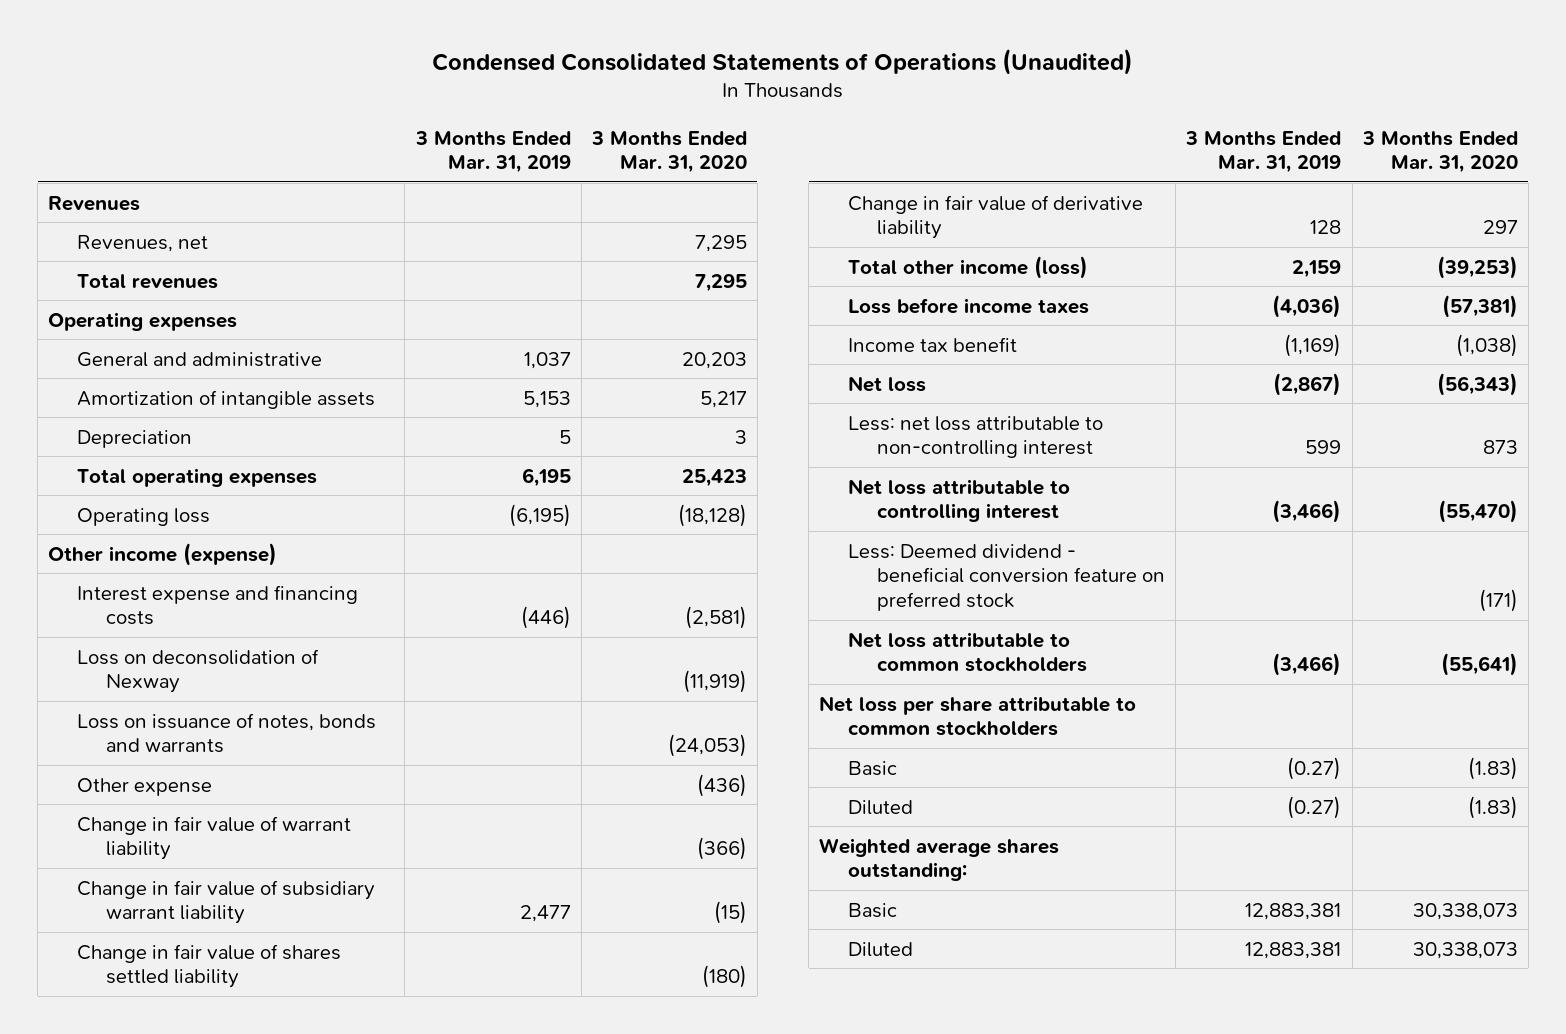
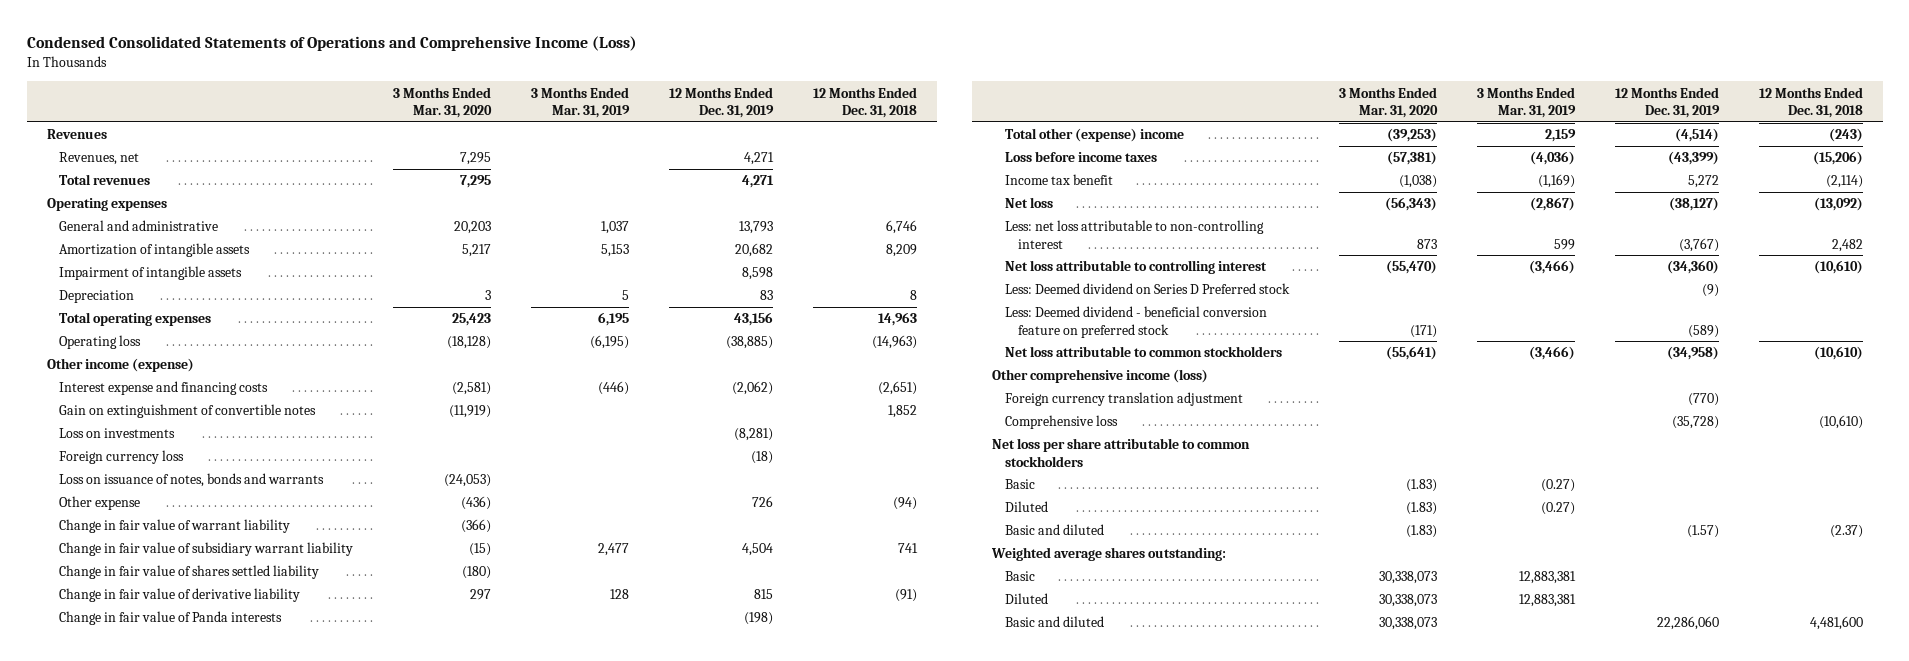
[432,48,1134,75] Condensed Consolidated Statements of Operations (Unaudited) -> [26,36,637,52] Condensed Consolidated Statements of Operations and Comprehensive Income (Loss)
none -> [669,86,775,119] 12 Months Ended Dec. 31, 2019
none -> [813,86,918,119] 12 Months Ended Dec. 31, 2018
none -> [59,266,243,281] Impairment of intangible assets
[77,648,320,694] Loss on deconsolidation of Nexway -> [59,404,317,419] Gain on extinguishment of convertible notes
none -> [59,428,176,439] Loss on investments
none -> [59,450,185,465] Foreign currency loss
none -> [59,611,283,626] Change in fair value of Panda interests
[848,255,1089,279] Total other income (loss) -> [1004,128,1184,143] Total other (expense) income
none -> [1004,283,1290,295] Less: Deemed dividend on Series D Preferred stock
none -> [992,369,1209,384] Other comprehensive income (loss)
none -> [1004,392,1243,407] Foreign currency translation adjustment
none -> [1004,415,1118,430] Comprehensive loss
none -> [1004,524,1104,536] Basic and diluted
none -> [1004,616,1104,628] Basic and diluted

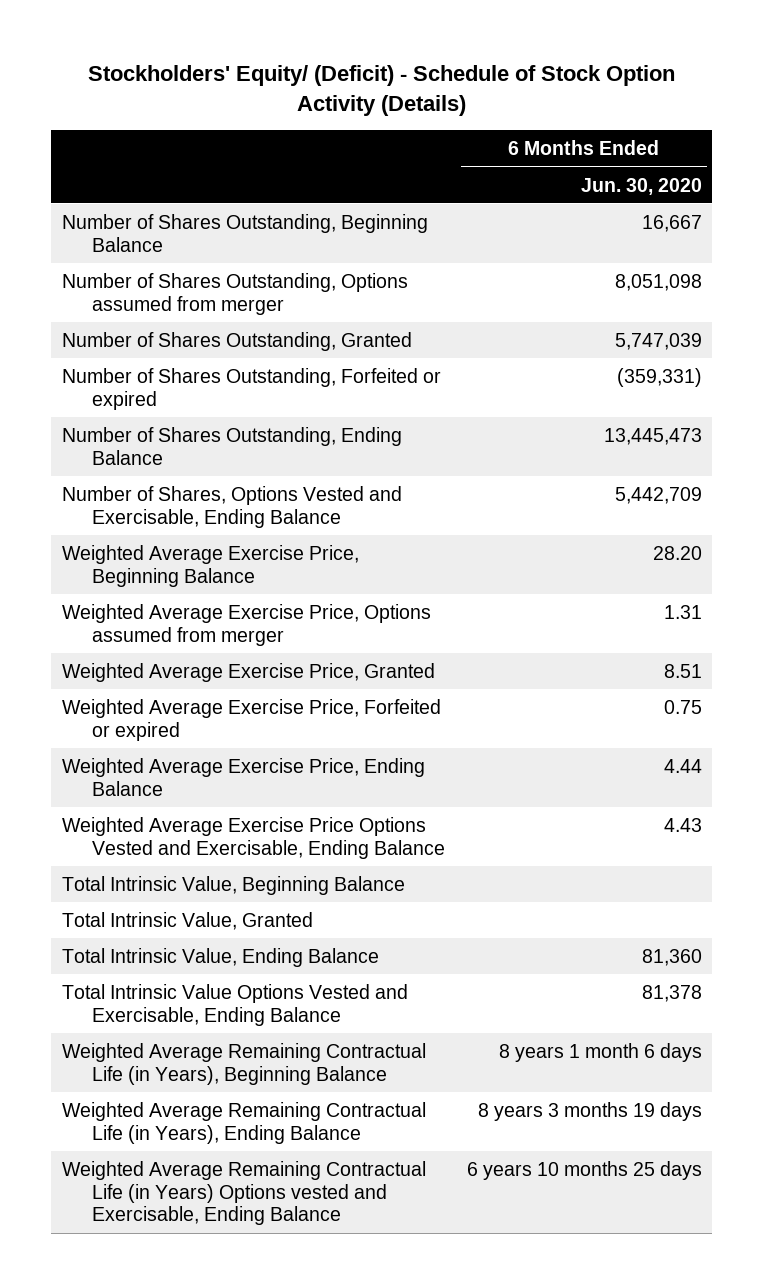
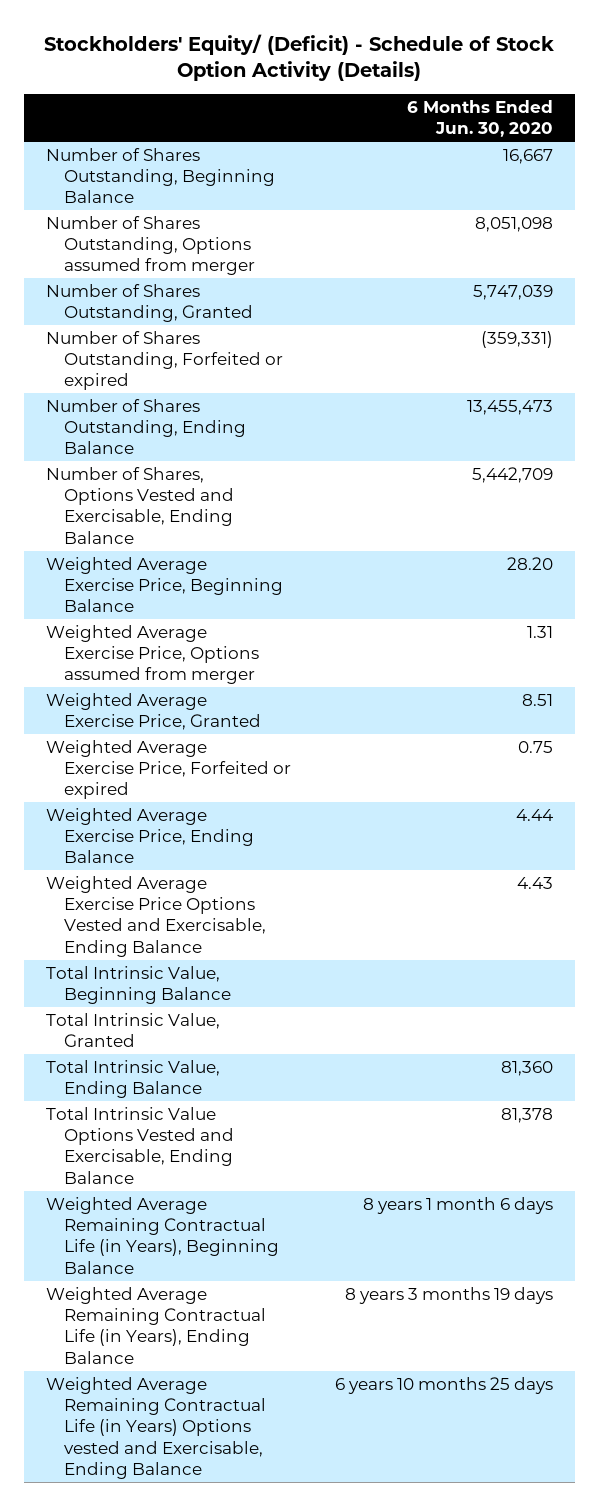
[603,427,702,445] 13,445,473 -> [466,399,553,415] 13,455,473

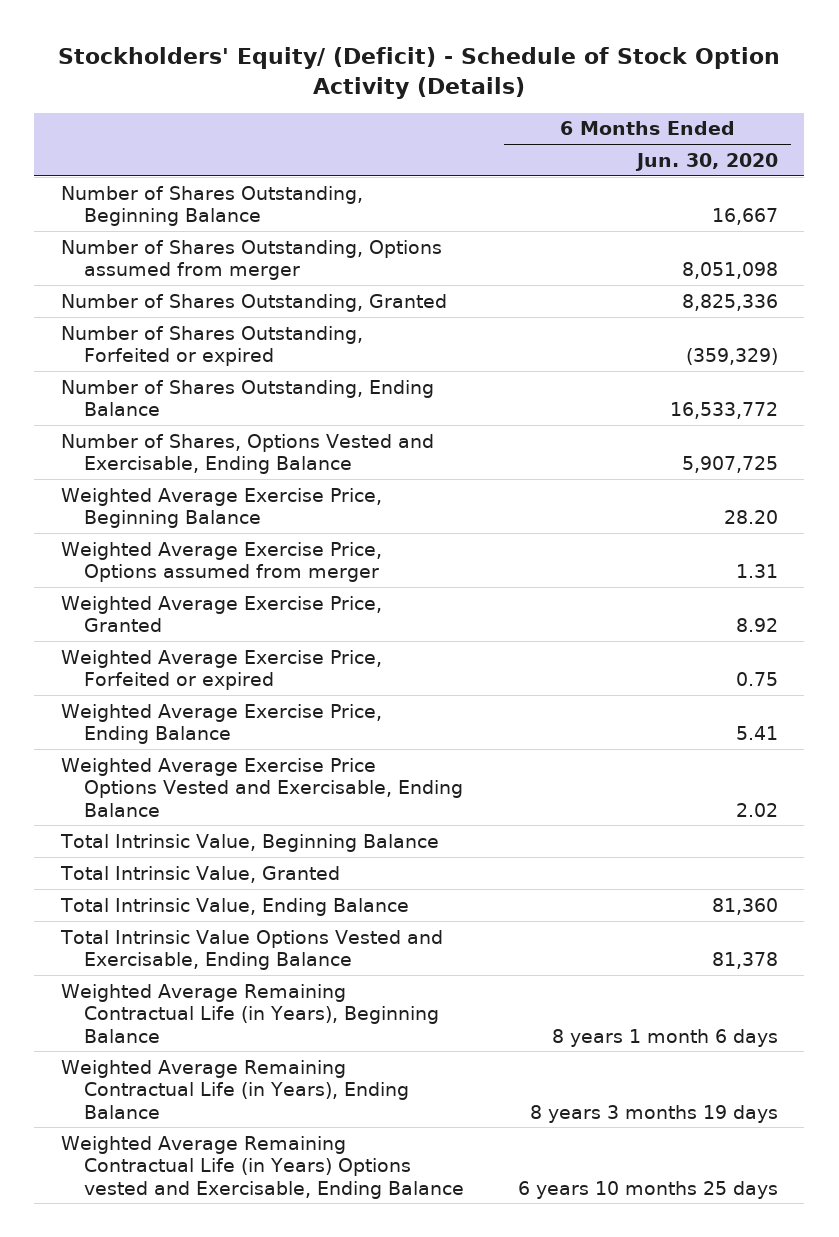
[472,284,553,300] 5,747,039 -> [681,293,778,311] 8,825,336
[480,330,553,348] (359,331) -> [685,348,778,366] (359,329)
[466,399,553,415] 13,455,473 -> [669,402,778,420] 16,533,772
[471,466,553,483] 5,442,709 -> [681,456,778,474] 5,907,725
[521,693,553,706] 8.51 -> [735,618,778,633] 8.92
[515,808,553,821] 4.44 -> [735,726,778,741] 5.41
[516,876,553,889] 4.43 -> [735,802,778,817] 2.02

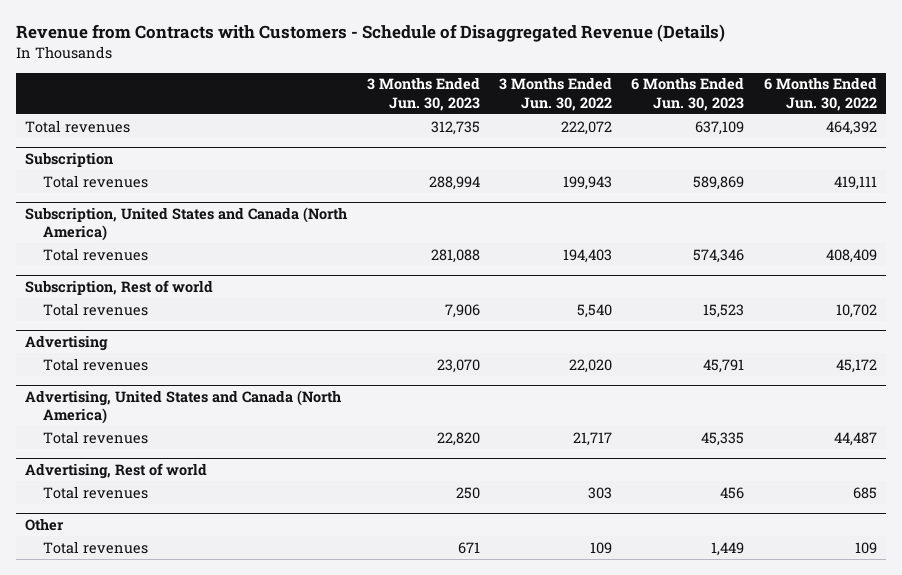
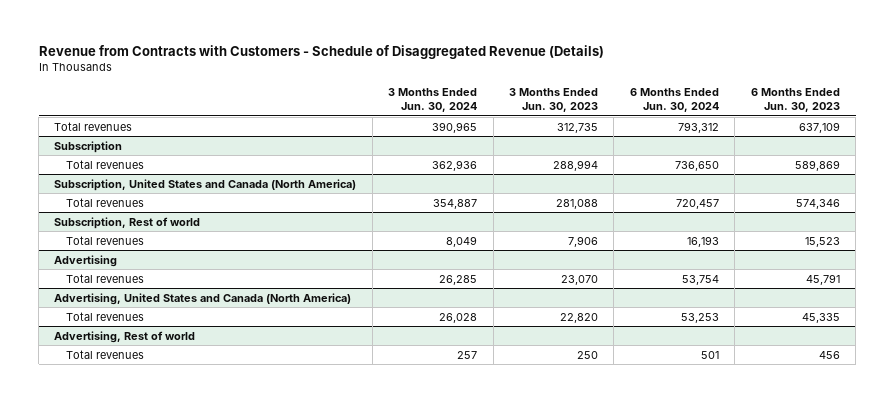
[499,77,613,111] 3 Months Ended Jun. 30, 2022 -> none
[763,77,877,111] 6 Months Ended Jun. 30, 2022 -> none
none -> [388,87,478,113] 3 Months Ended Jun. 30, 2024
none -> [629,87,719,113] 6 Months Ended Jun. 30, 2024
[25,517,65,531] Other -> none
[43,540,149,554] Total revenues -> none

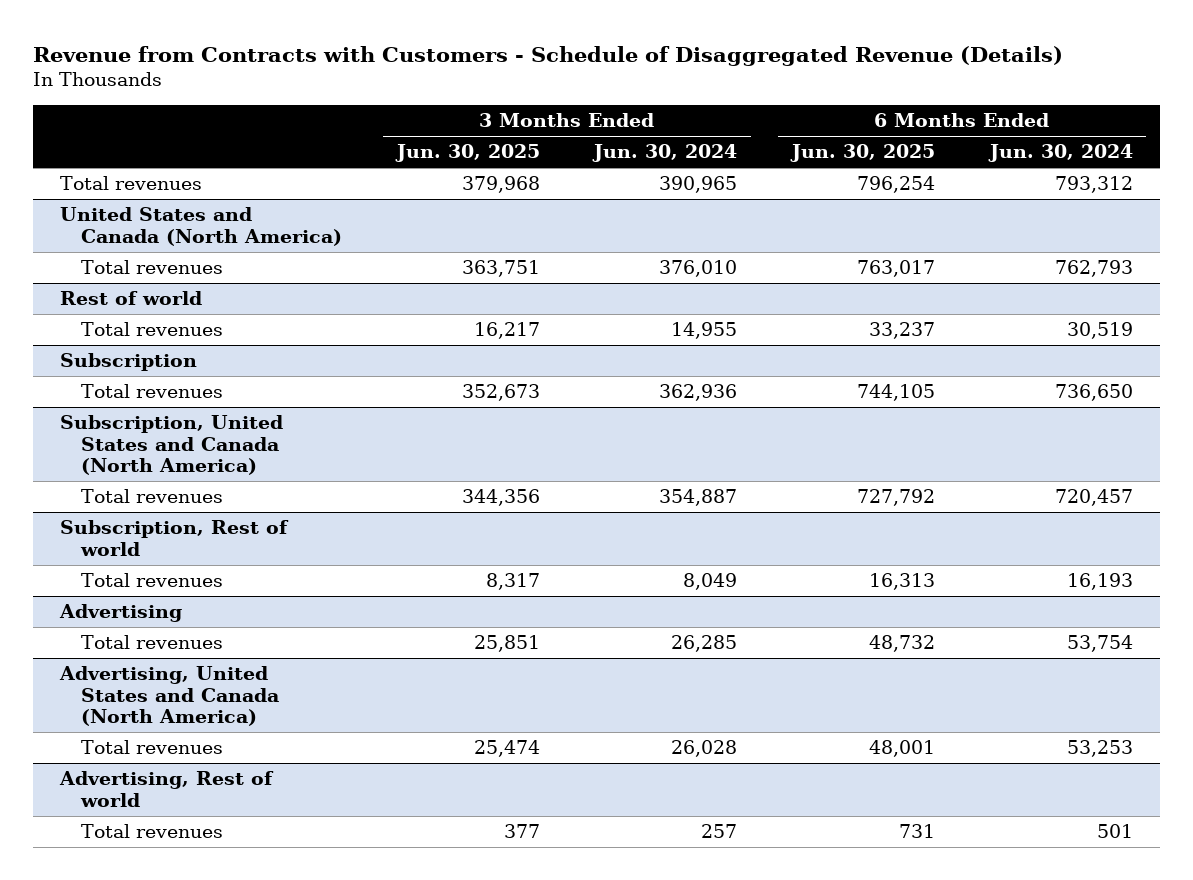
[509,87,599,113] 3 Months Ended Jun. 30, 2023 -> none
[750,87,840,113] 6 Months Ended Jun. 30, 2023 -> none
none -> [394,144,540,163] Jun. 30, 2025
none -> [790,144,936,163] Jun. 30, 2025
none -> [60,207,342,246] United States and Canada (North America)
none -> [80,260,223,275] Total revenues
none -> [60,291,203,306] Rest of world
none -> [80,322,223,337] Total revenues

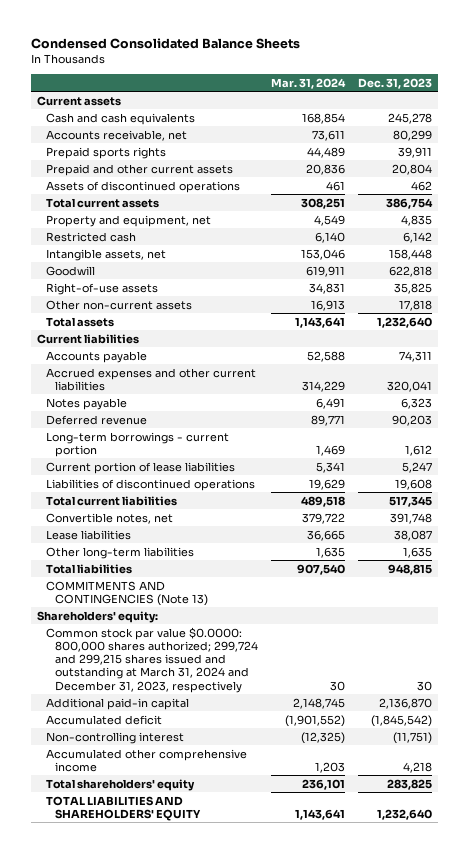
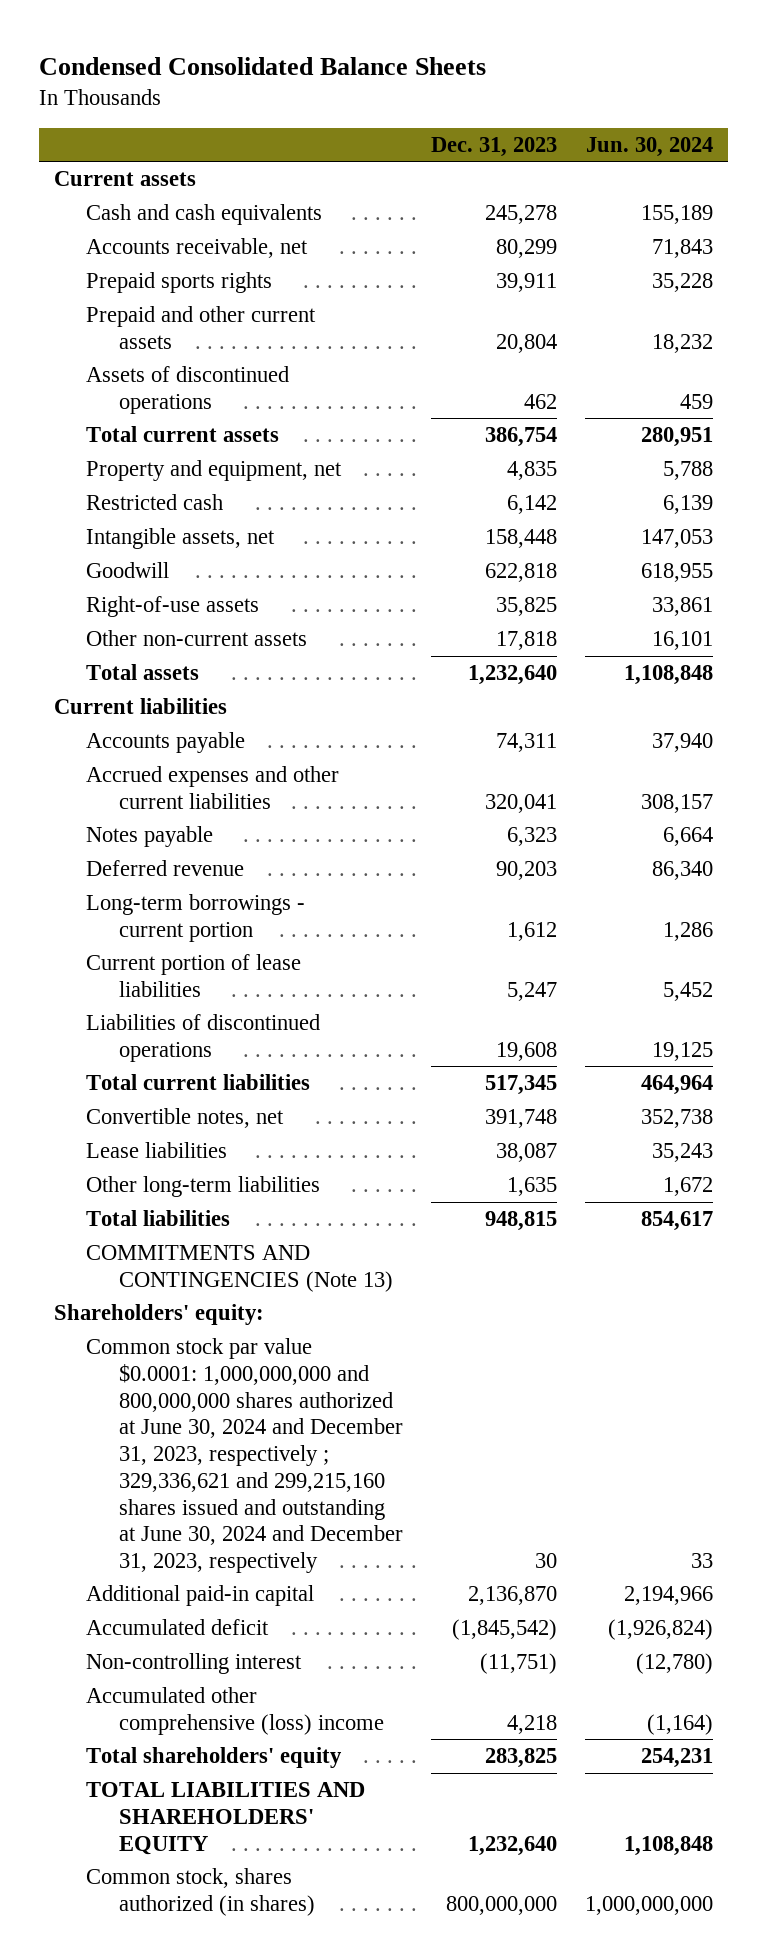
[270,77,346,89] Mar. 31, 2024 -> none
none -> [586,136,714,157] Jun. 30, 2024
[46,626,258,693] Common stock par value $0.0000: 800,000 shares authorized; 299,724 and 299,215 shares issued and outstanding at March 31, 2024 and December 31, 2023, respectively -> [86,1338,404,1573] Common stock par value $0.0001: 1,000,000,000 and 800,000,000 shares authorized at June 30, 2024 and December 31, 2023, respectively ; 329,336,621 and 299,215,160 shares issued and outstanding at June 30, 2024 and December 31, 2023, respectively
[46,748,248,772] Accumulated other comprehensive income -> [86,1687,385,1735] Accumulated other comprehensive (loss) income
none -> [86,1868,316,1916] Common stock, shares authorized (in shares)

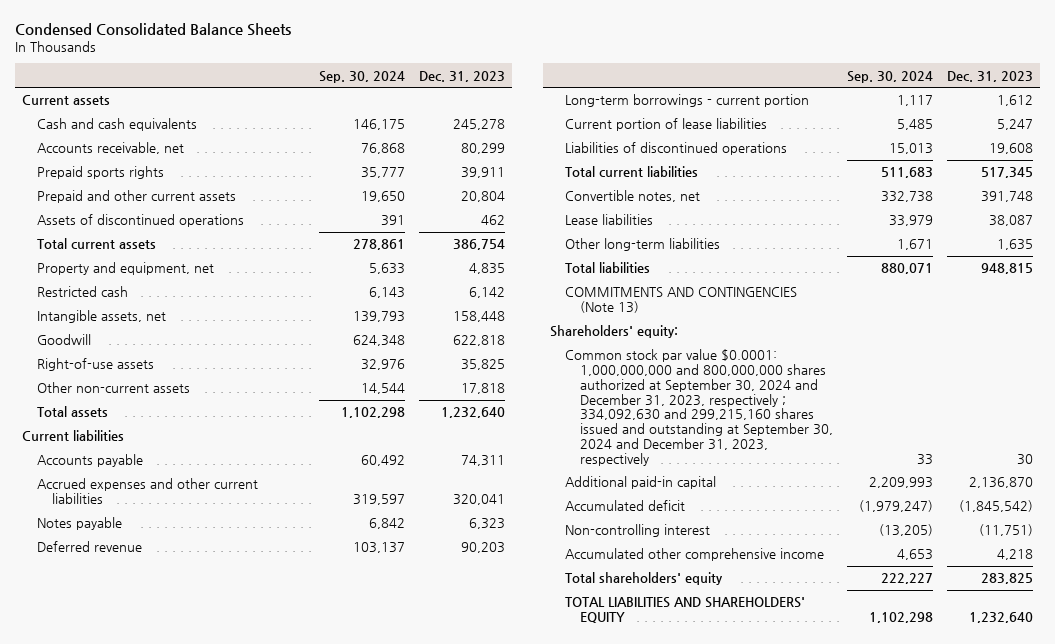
[586,136,714,157] Jun. 30, 2024 -> none
none -> [318,70,405,83] Sep. 30, 2024
[86,1338,404,1573] Common stock par value $0.0001: 1,000,000,000 and 800,000,000 shares authorized at June 30, 2024 and December 31, 2023, respectively ; 329,336,621 and 299,215,160 shares issued and outstanding at June 30, 2024 and December 31, 2023, respectively -> [564,349,833,466] Common stock par value $0.0001: 1,000,000,000 and 800,000,000 shares authorized at September 30, 2024 and December 31, 2023, respectively ; 334,092,630 and 299,215,160 shares issued and outstanding at September 30, 2024 and December 31, 2023, respectively
[86,1687,385,1735] Accumulated other comprehensive (loss) income -> [564,548,824,562] Accumulated other comprehensive income
[86,1868,316,1916] Common stock, shares authorized (in shares) -> none

